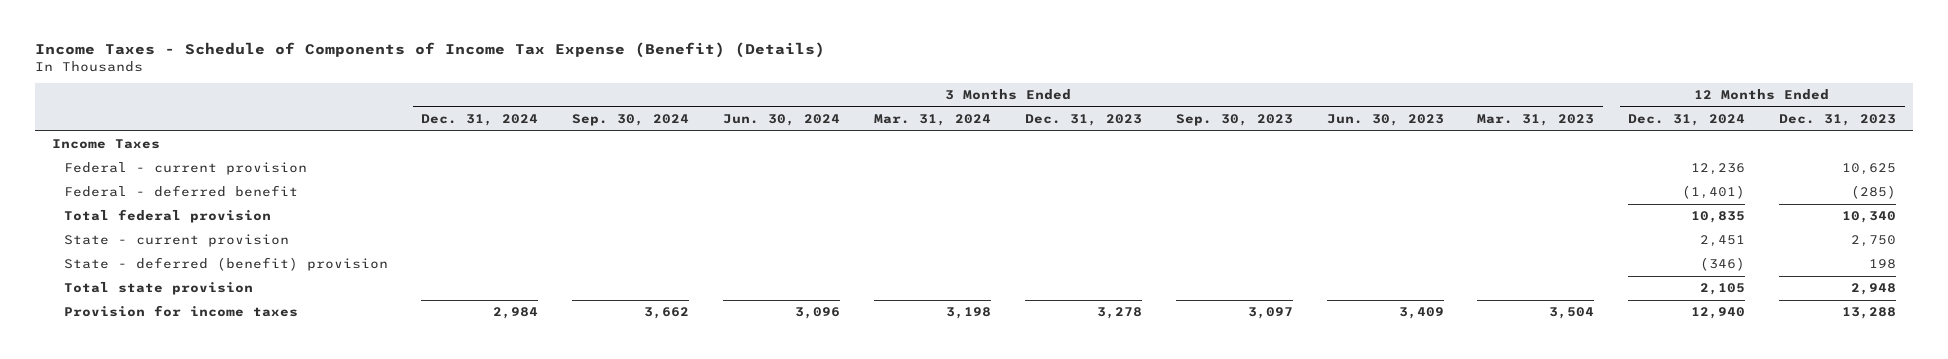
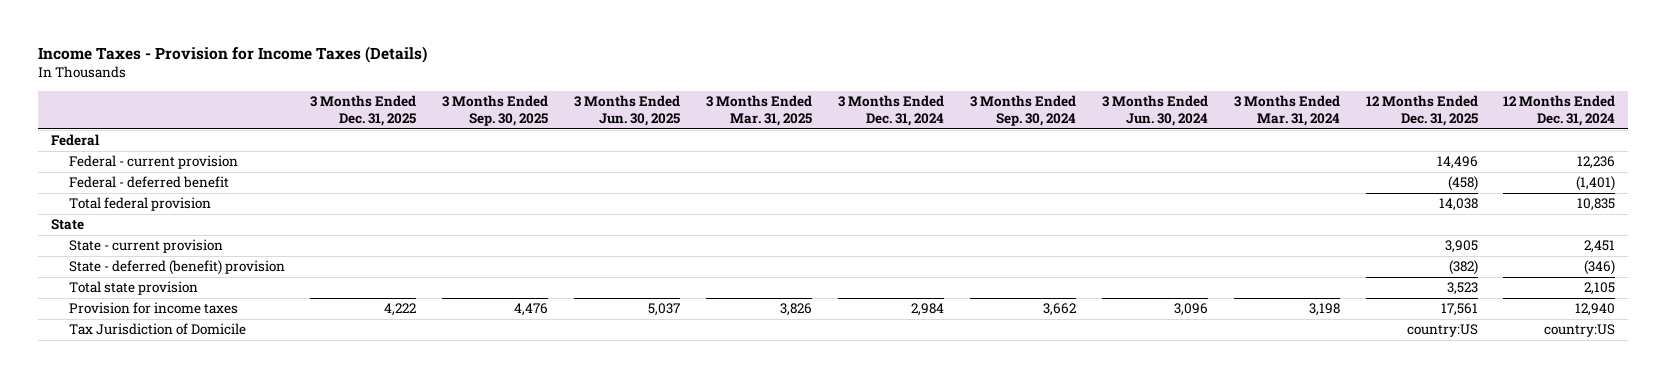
[34,41,825,58] Income Taxes - Schedule of Components of Income Tax Expense (Benefit) (Details) -> [37,45,427,63] Income Taxes - Provision for Income Taxes (Details)
[1024,114,1142,127] Dec. 31, 2023 -> none
[1175,114,1293,127] Sep. 30, 2023 -> none
[1326,114,1444,127] Jun. 30, 2023 -> none
[1477,114,1595,127] Mar. 31, 2023 -> none
[1779,114,1897,127] Dec. 31, 2023 -> none
none -> [310,95,417,127] 3 Months Ended Dec. 31, 2025
none -> [442,95,549,127] 3 Months Ended Sep. 30, 2025
none -> [574,95,681,127] 3 Months Ended Jun. 30, 2025
none -> [706,95,813,127] 3 Months Ended Mar. 31, 2025
none -> [1365,95,1478,127] 12 Months Ended Dec. 31, 2025
[51,139,160,150] Income Taxes -> none
none -> [50,134,100,147] Federal
none -> [50,219,84,231] State
none -> [68,323,246,336] Tax Jurisdiction of Domicile

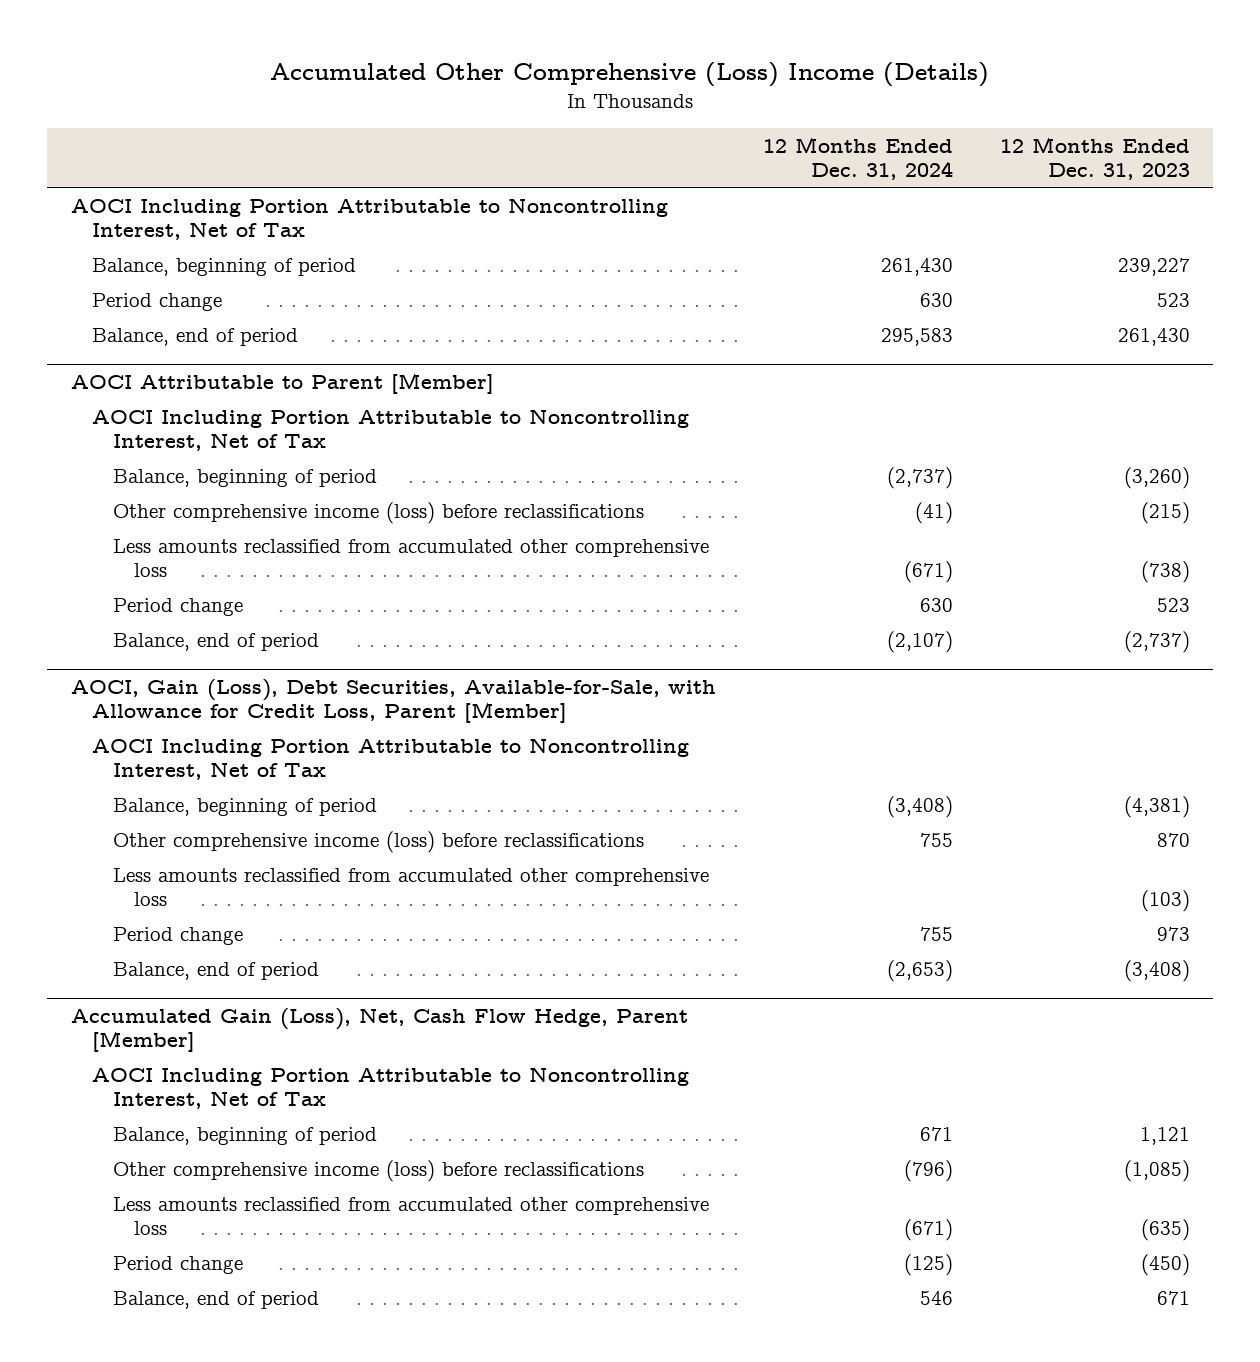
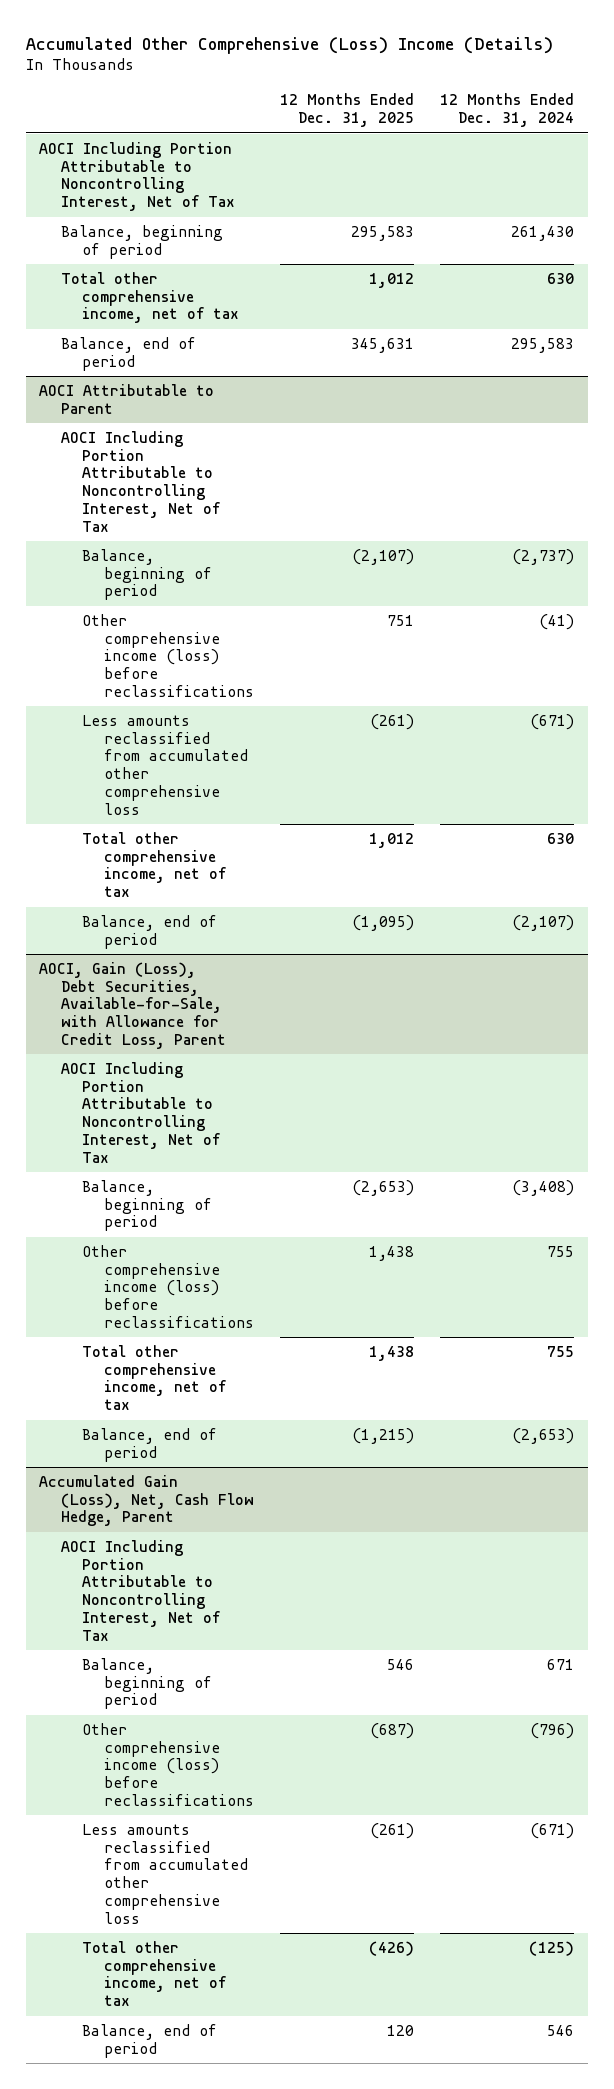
[999,136,1190,180] 12 Months Ended Dec. 31, 2023 -> none
none -> [280,93,415,128] 12 Months Ended Dec. 31, 2025
[91,292,222,311] Period change -> [60,271,240,324] Total other comprehensive income, net of tax
[70,372,494,394] AOCI Attributable to Parent [Member] -> [39,383,215,414] AOCI Attributable to Parent
[113,597,244,616] Period change -> [82,831,227,898] Total other comprehensive income, net of tax
[70,678,716,723] AOCI, Gain (Loss), Debt Securities, Available-for-Sale, with Allowance for Credit Loss, Parent [Member] -> [39,961,226,1050] AOCI, Gain (Loss), Debt Securities, Available-for-Sale, with Allowance for Credit Loss, Parent
[113,867,710,906] Less amounts reclassified from accumulated other comprehensive loss -> none
[113,926,244,945] Period change -> [82,1344,227,1411] Total other comprehensive income, net of tax
[70,1007,688,1052] Accumulated Gain (Loss), Net, Cash Flow Hedge, Parent [Member] -> [39,1474,254,1527] Accumulated Gain (Loss), Net, Cash Flow Hedge, Parent
[113,1255,244,1274] Period change -> [82,1940,227,2007] Total other comprehensive income, net of tax

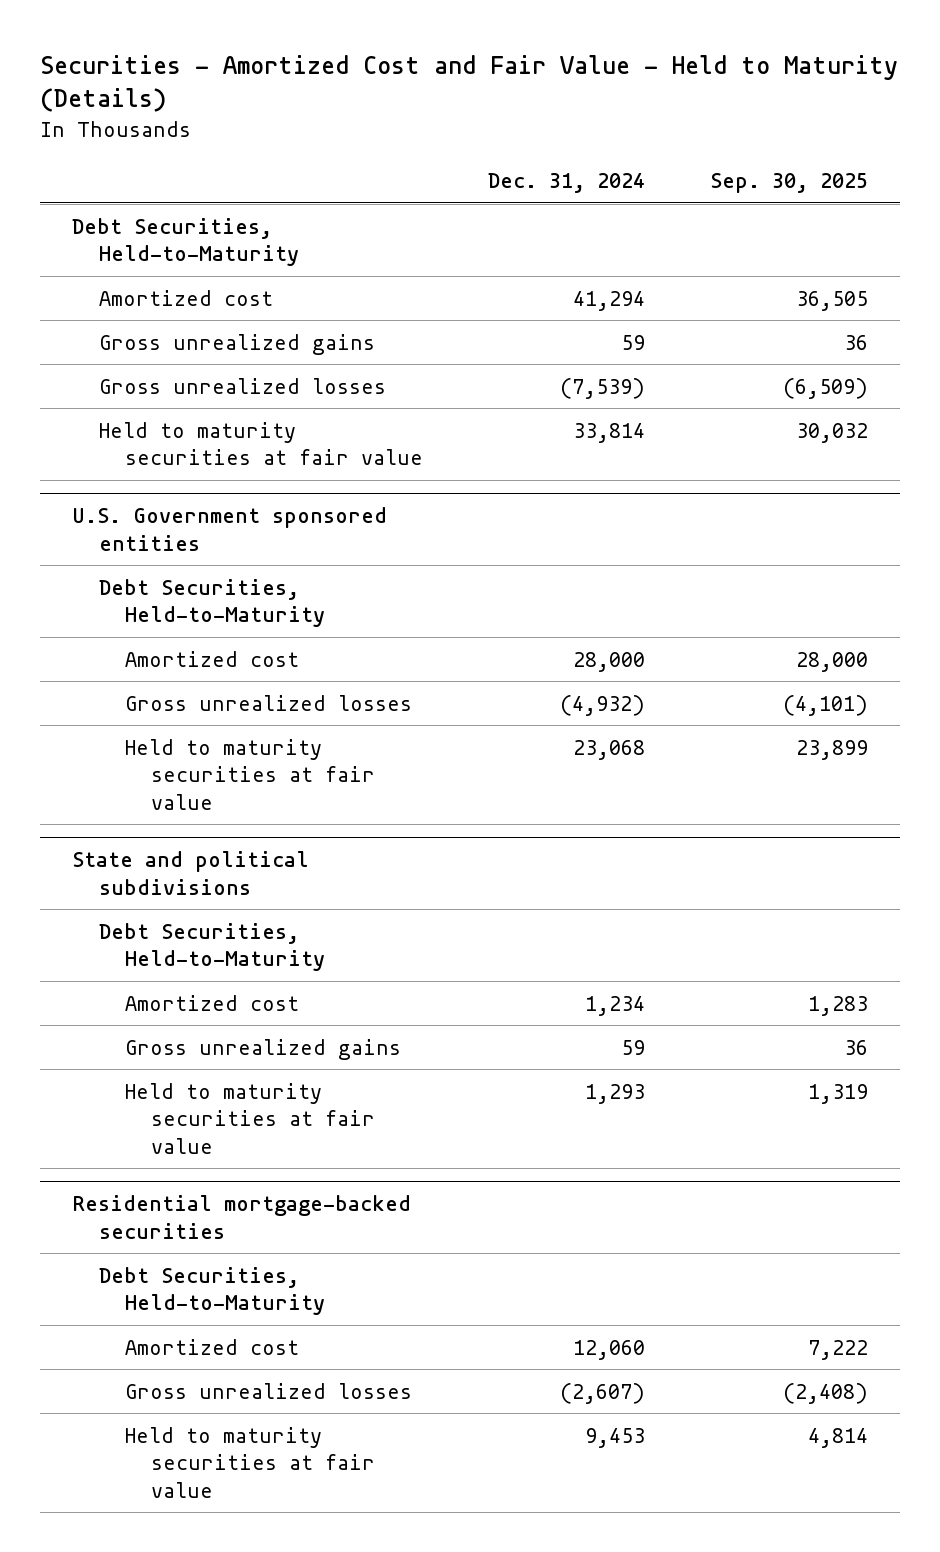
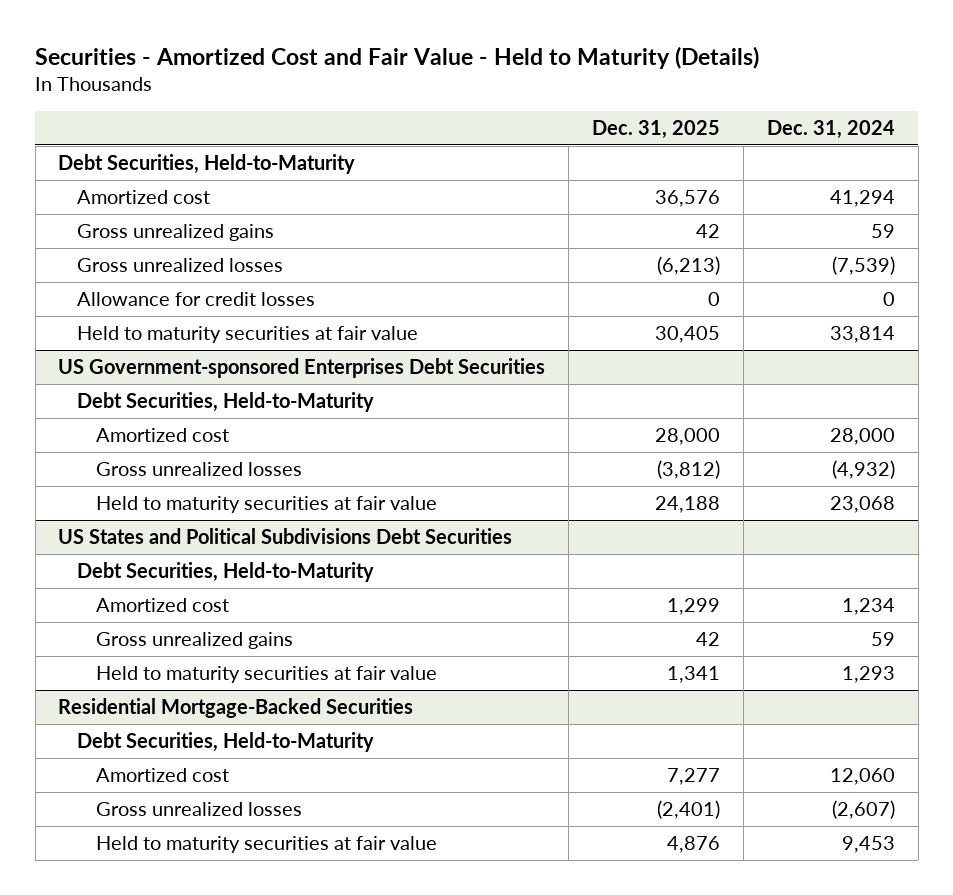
[709,173,868,194] Sep. 30, 2025 -> none
none -> [592,119,721,139] Dec. 31, 2025
none -> [77,291,316,306] Allowance for credit losses
[72,507,388,551] U.S. Government sponsored entities -> [58,357,546,378] US Government-sponsored Enterprises Debt Securities
[72,851,310,895] State and political subdivisions -> [58,527,513,544] US States and Political Subdivisions Debt Securities
[72,1195,412,1239] Residential mortgage-backed securities -> [58,697,414,718] Residential Mortgage-Backed Securities

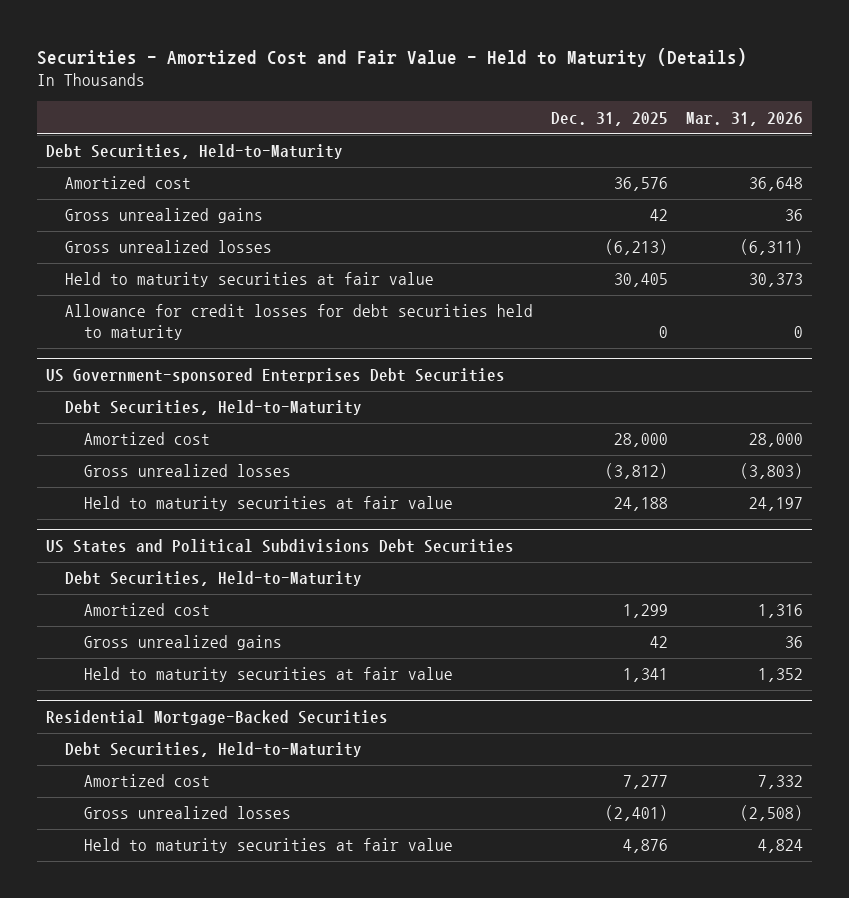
[766,119,895,139] Dec. 31, 2024 -> none
none -> [686,111,804,126] Mar. 31, 2026
[77,291,316,306] Allowance for credit losses -> none
none -> [64,304,533,341] Allowance for credit losses for debt securities held to maturity

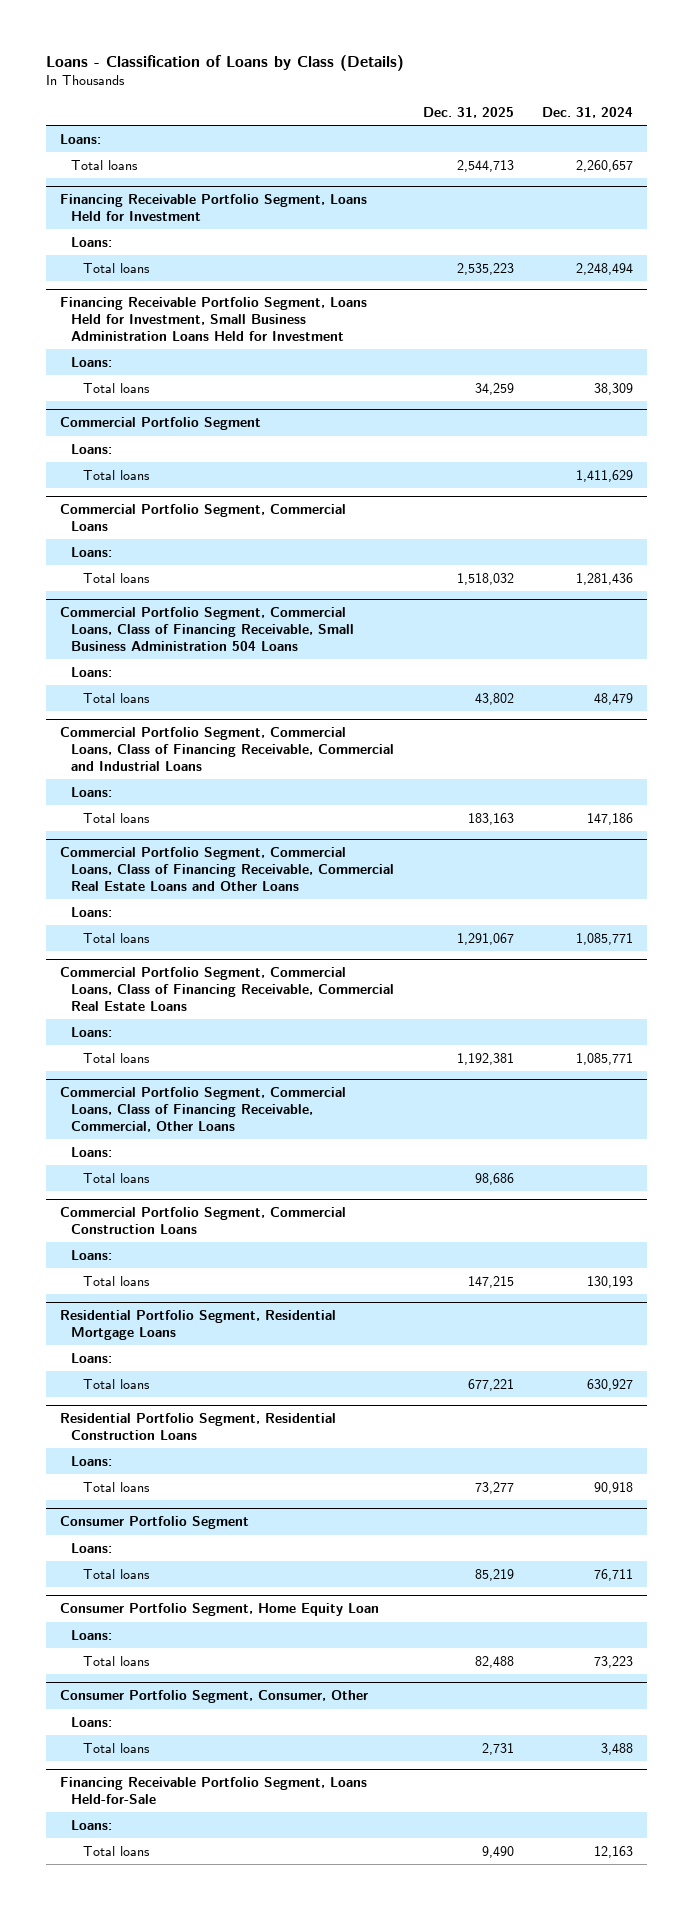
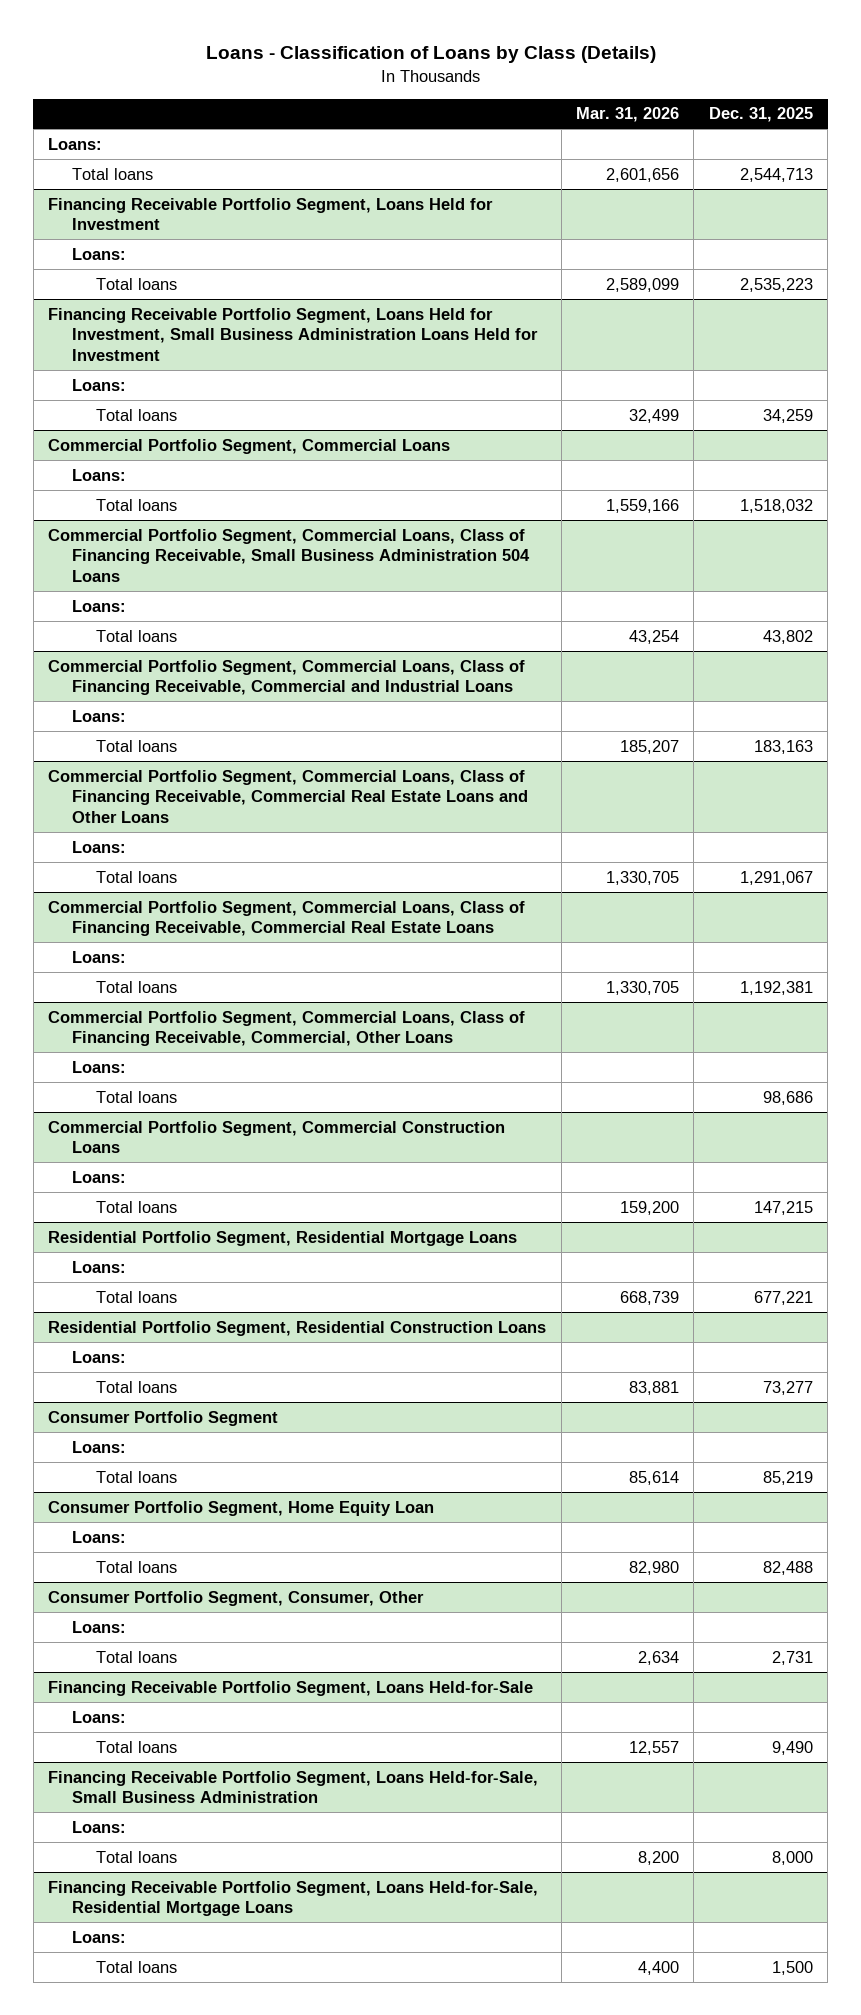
[541,106,633,118] Dec. 31, 2024 -> none
none -> [576,107,680,123] Mar. 31, 2026
[59,417,261,431] Commercial Portfolio Segment -> none
[71,443,113,454] Loans: -> none
[82,469,150,480] Total loans -> none
none -> [48,1770,539,1804] Financing Receivable Portfolio Segment, Loans Held-for-Sale, Small Business Administration
none -> [72,1820,127,1833] Loans:
none -> [96,1850,178,1863] Total loans
none -> [48,1880,539,1917] Financing Receivable Portfolio Segment, Loans Held-for-Sale, Residential Mortgage Loans
none -> [72,1930,127,1943] Loans:
none -> [96,1960,178,1973] Total loans

